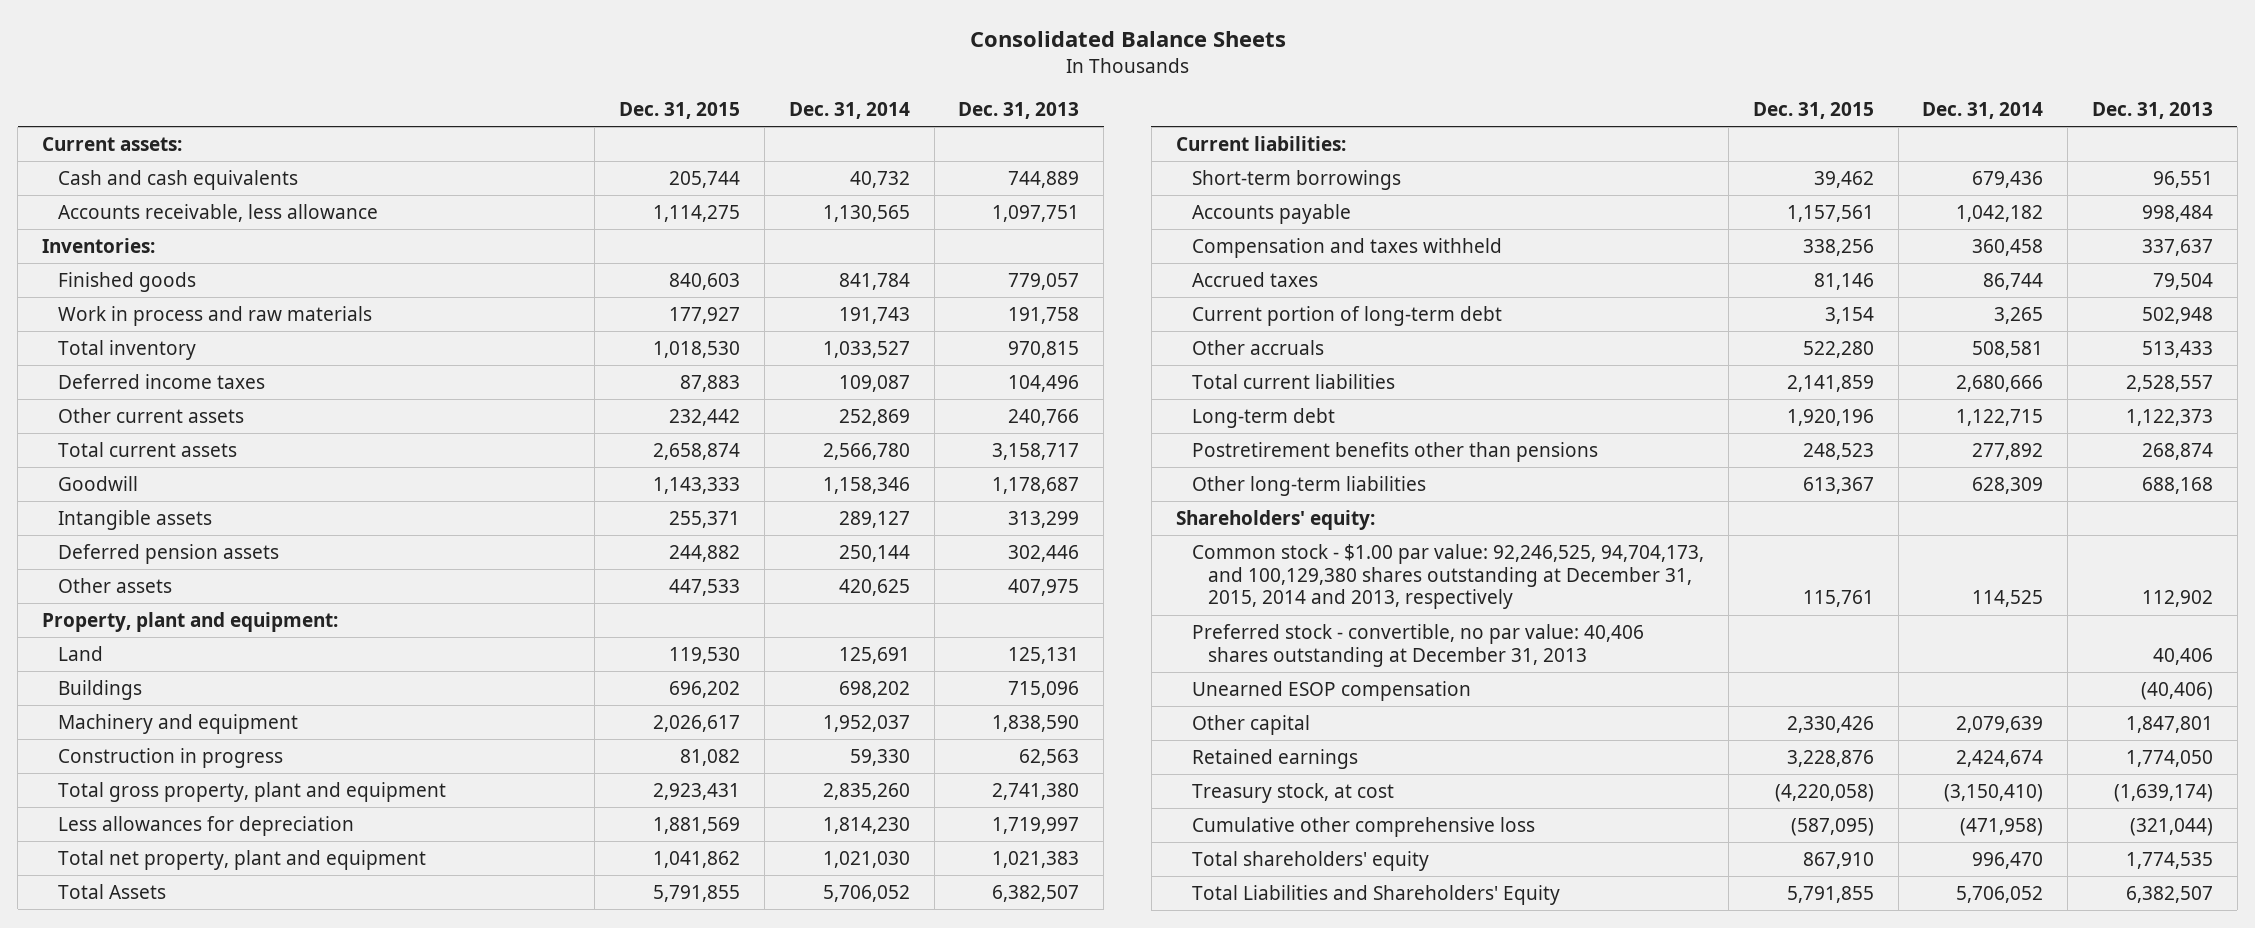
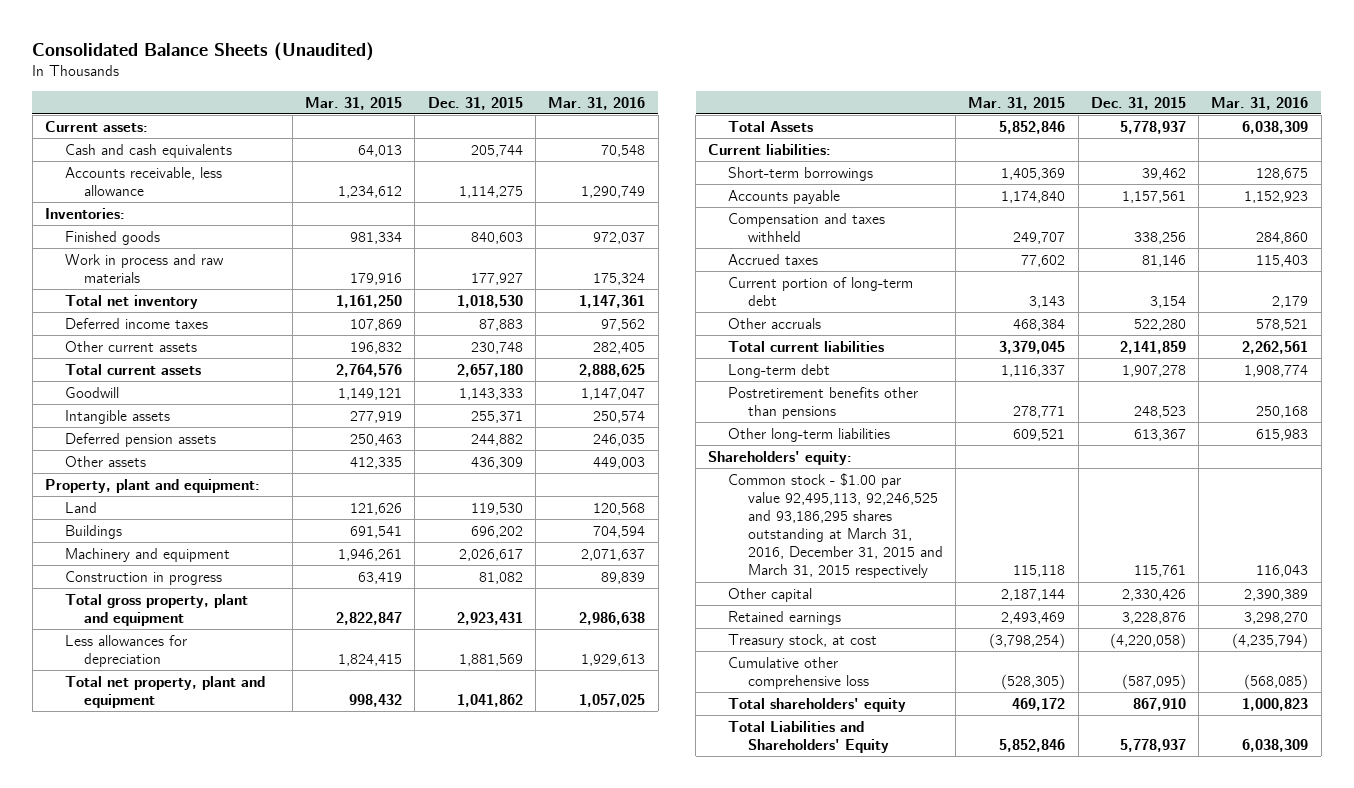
[969,31,1286,48] Consolidated Balance Sheets -> [32,41,375,61] Consolidated Balance Sheets (Unaudited)
[788,102,910,120] Dec. 31, 2014 -> none
[958,102,1080,120] Dec. 31, 2013 -> none
none -> [305,96,403,110] Mar. 31, 2015
none -> [548,96,646,110] Mar. 31, 2016
[58,339,197,360] Total inventory -> [64,294,198,309] Total net inventory
[669,408,741,426] 232,442 -> [470,341,523,354] 230,748
[653,442,741,460] 2,658,874 -> [456,363,523,377] 2,657,180
[669,578,741,596] 447,533 -> [470,456,523,469] 436,309
[653,884,741,902] 5,791,855 -> [1119,120,1186,134] 5,778,937
[1786,408,1874,426] 1,920,196 -> [1121,364,1186,377] 1,907,278
[1192,623,1645,667] Preferred stock - convertible, no par value: 40,406 shares outstanding at December 31, 2013 -> none
[1192,680,1472,701] Unearned ESOP compensation -> none
[1192,543,1705,610] Common stock - $1.00 par value: 92,246,525, 94,704,173, and 100,129,380 shares outstanding at December 31, 2015, 2014 and 2013, respectively -> [728,472,943,579] Common stock - $1.00 par value 92,495,113, 92,246,525 and 93,186,295 shares outstanding at March 31, 2016, December 31, 2015 and March 31, 2015 respectively
[1786,885,1874,903] 5,791,855 -> [1119,738,1186,752] 5,778,937

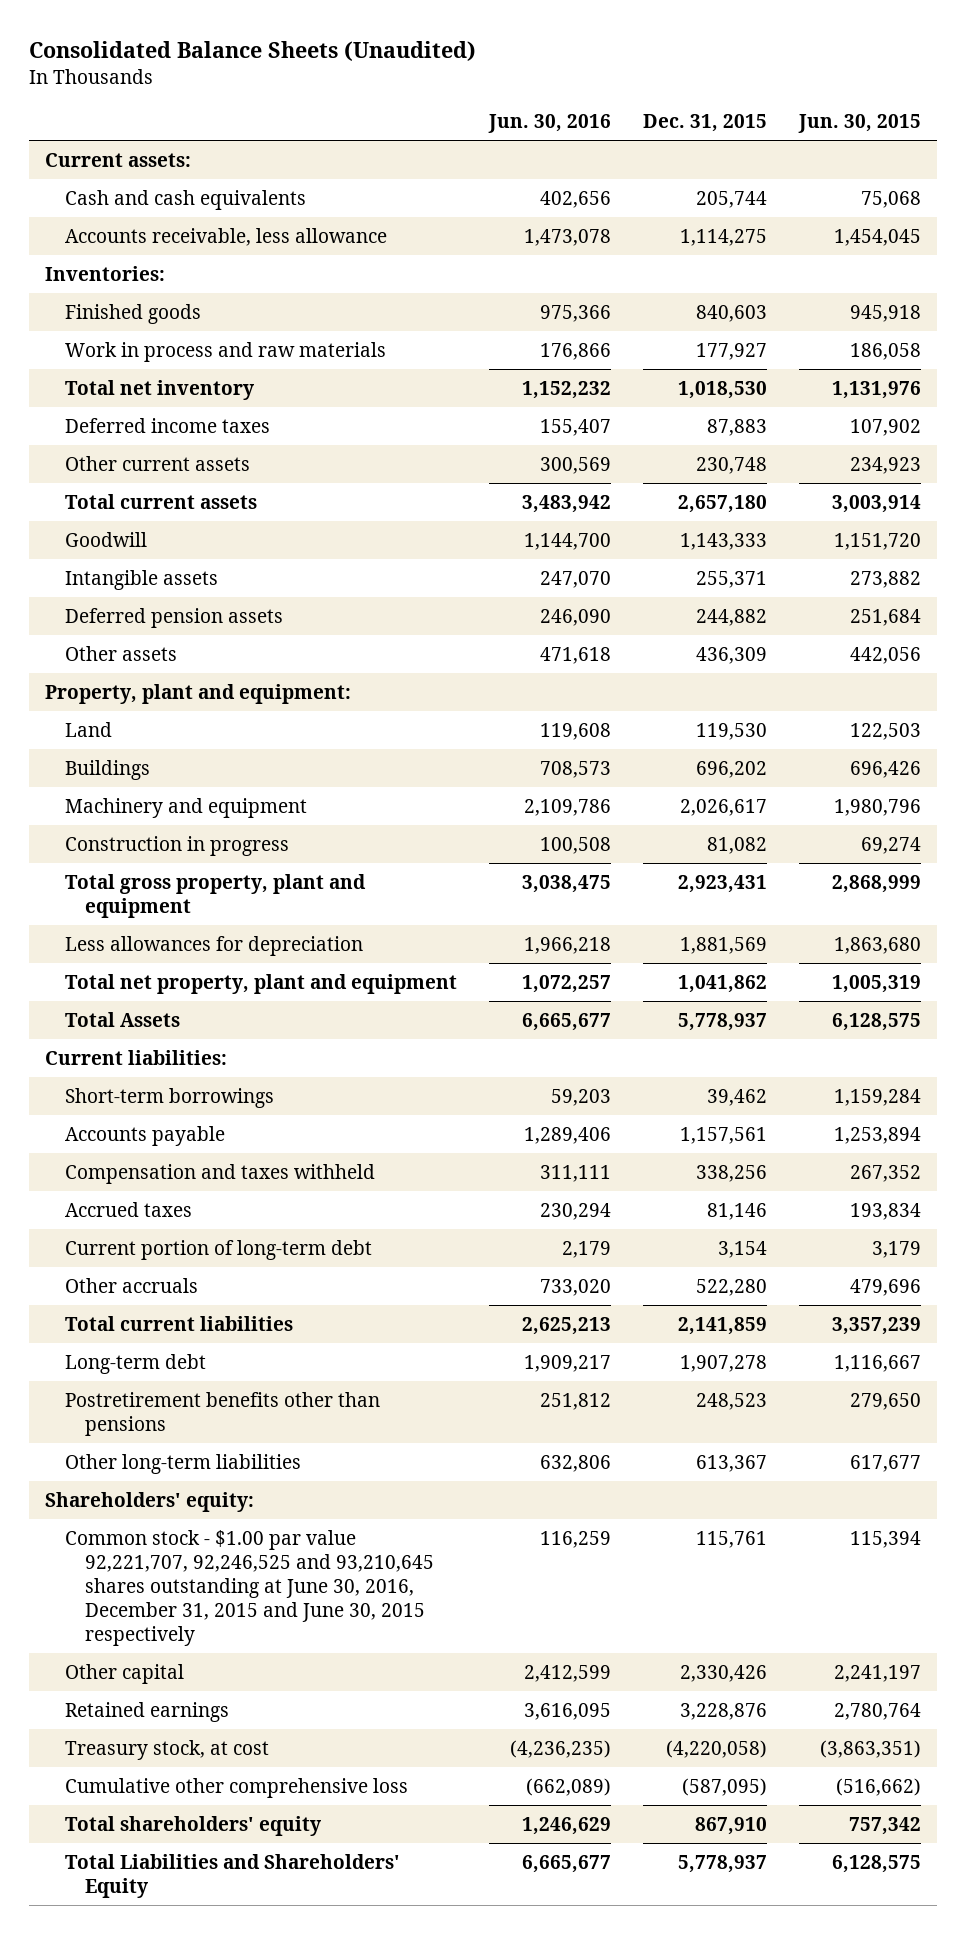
[305,96,403,110] Mar. 31, 2015 -> none
[548,96,646,110] Mar. 31, 2016 -> none
none -> [488,114,612,134] Jun. 30, 2016
none -> [798,114,922,134] Jun. 30, 2015
[728,472,943,579] Common stock - $1.00 par value 92,495,113, 92,246,525 and 93,186,295 shares outstanding at March 31, 2016, December 31, 2015 and March 31, 2015 respectively -> [65,1529,435,1646] Common stock - $1.00 par value 92,221,707, 92,246,525 and 93,210,645 shares outstanding at June 30, 2016, December 31, 2015 and June 30, 2015 respectively

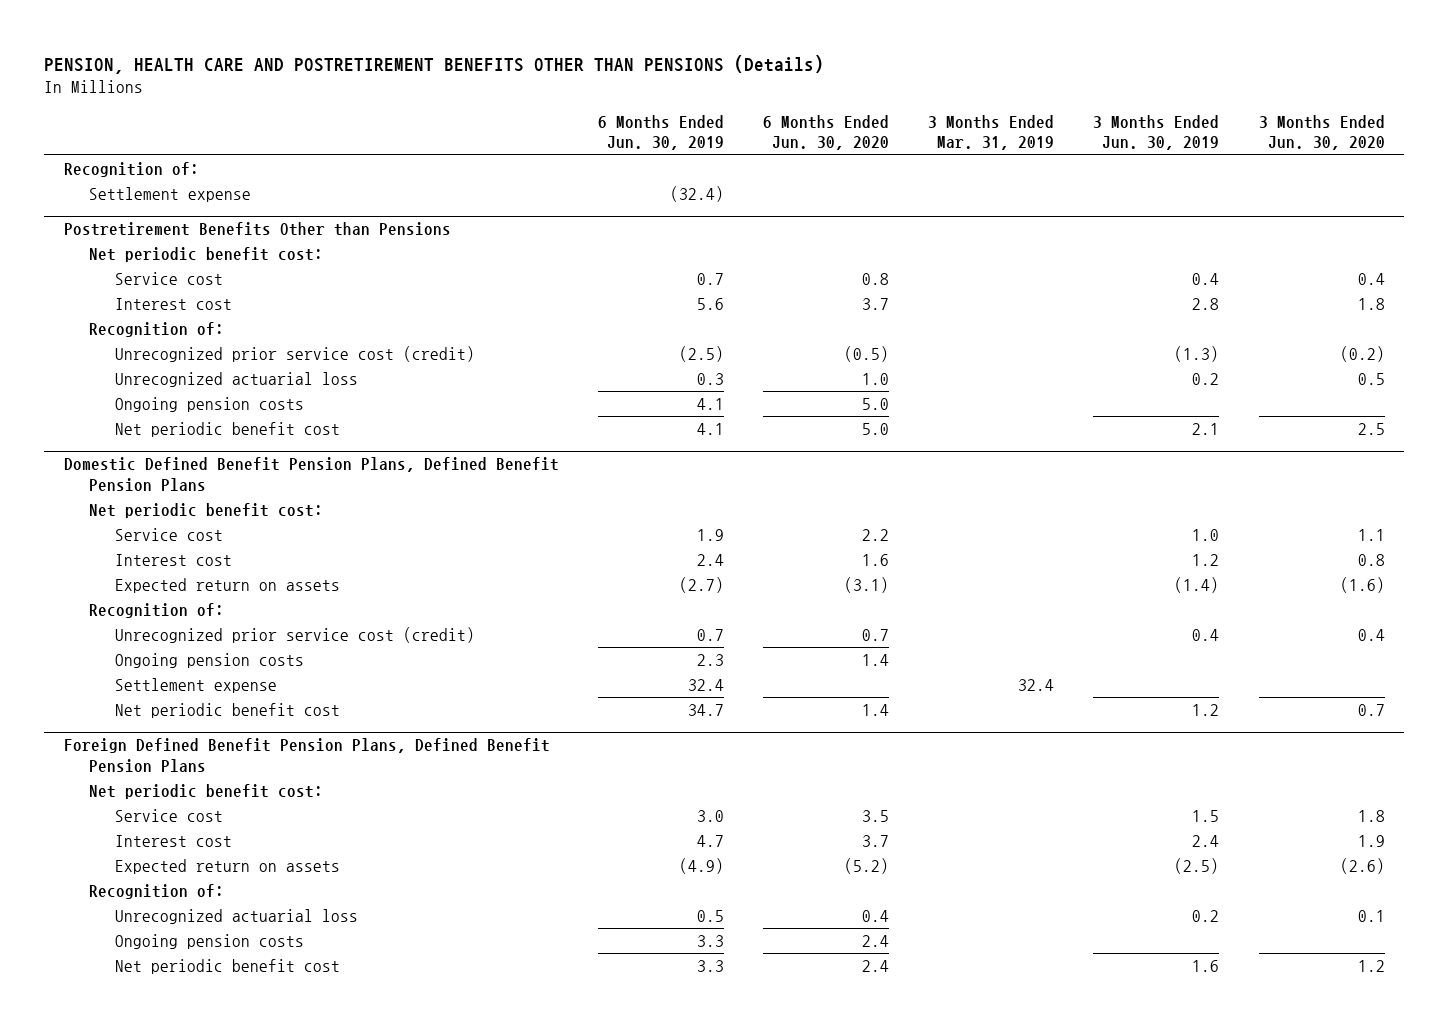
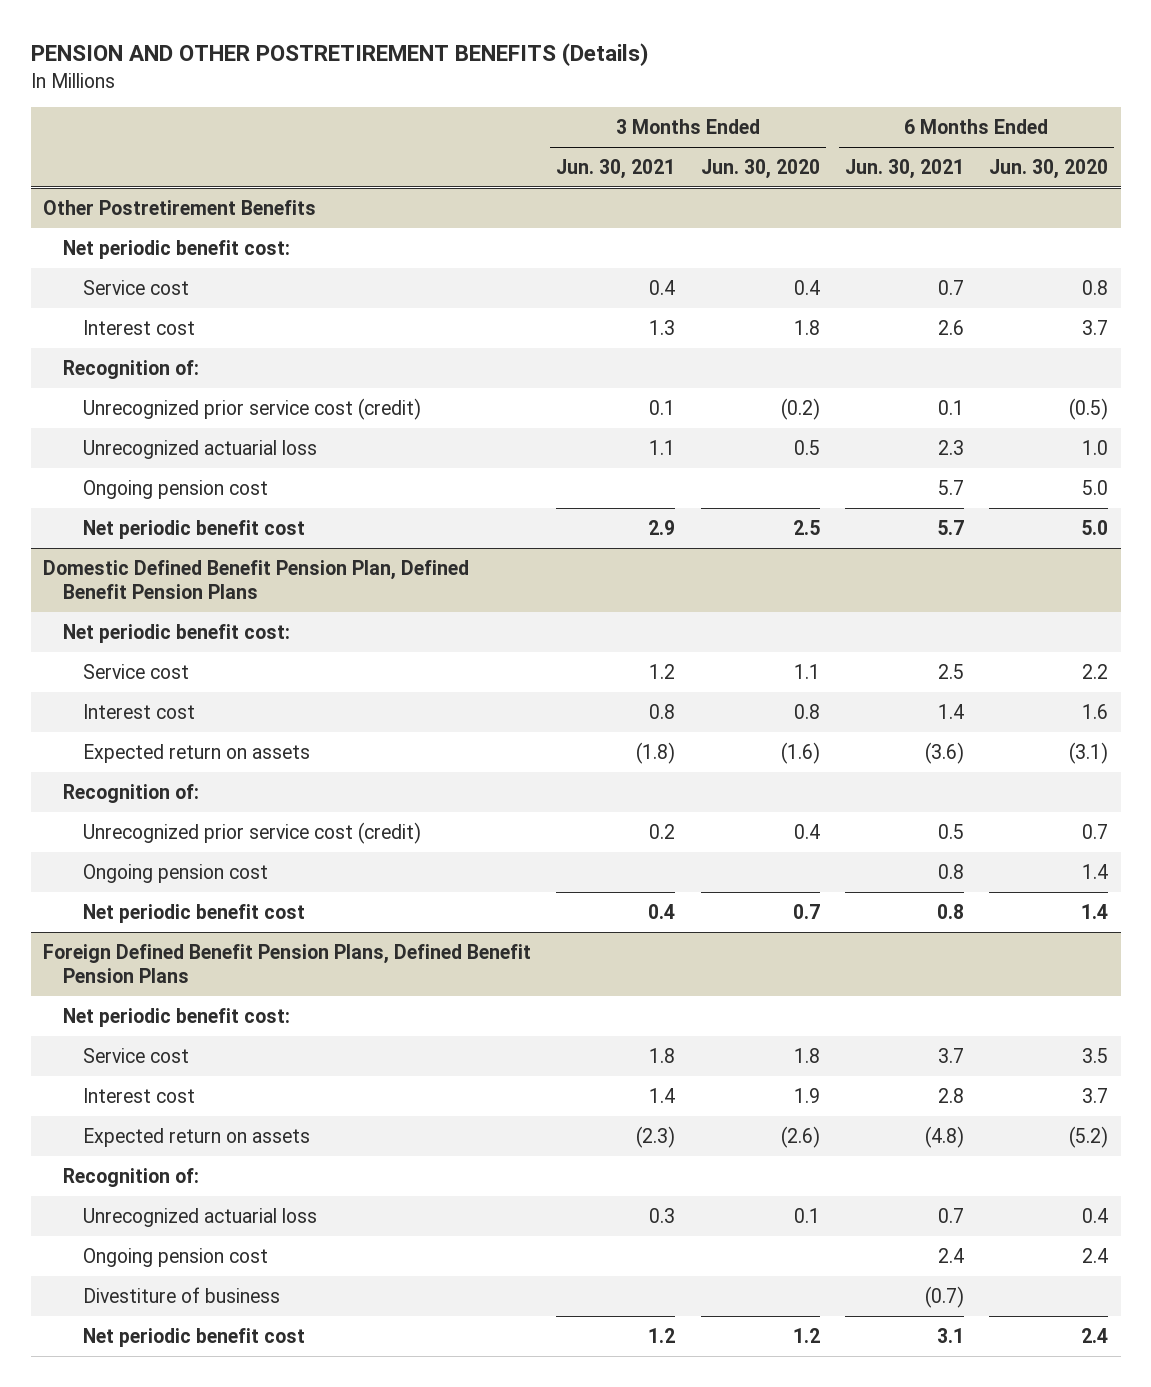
[44,54,825,74] PENSION, HEALTH CARE AND POSTRETIREMENT BENEFITS OTHER THAN PENSIONS (Details) -> [30,43,648,67] PENSION AND OTHER POSTRETIREMENT BENEFITS (Details)
[597,114,724,151] 6 Months Ended Jun. 30, 2019 -> none
[928,114,1055,151] 3 Months Ended Mar. 31, 2019 -> none
[1093,114,1220,151] 3 Months Ended Jun. 30, 2019 -> none
none -> [556,158,676,179] Jun. 30, 2021
none -> [844,158,964,179] Jun. 30, 2021
[63,161,199,177] Recognition of: -> none
[89,186,252,202] Settlement expense -> none
[63,222,451,237] Postretirement Benefits Other than Pensions -> [43,199,317,215] Other Postretirement Benefits
[115,396,305,412] Ongoing pension costs -> [82,479,268,499] Ongoing pension cost
[63,457,559,491] Domestic Defined Benefit Pension Plans, Defined Benefit Pension Plans -> [43,559,470,599] Domestic Defined Benefit Pension Plan, Defined Benefit Pension Plans
[115,677,278,693] Settlement expense -> none
[115,652,305,668] Ongoing pension costs -> [82,863,268,883] Ongoing pension cost
[115,933,305,949] Ongoing pension costs -> [82,1247,268,1267] Ongoing pension cost
none -> [82,1286,280,1303] Divestiture of business

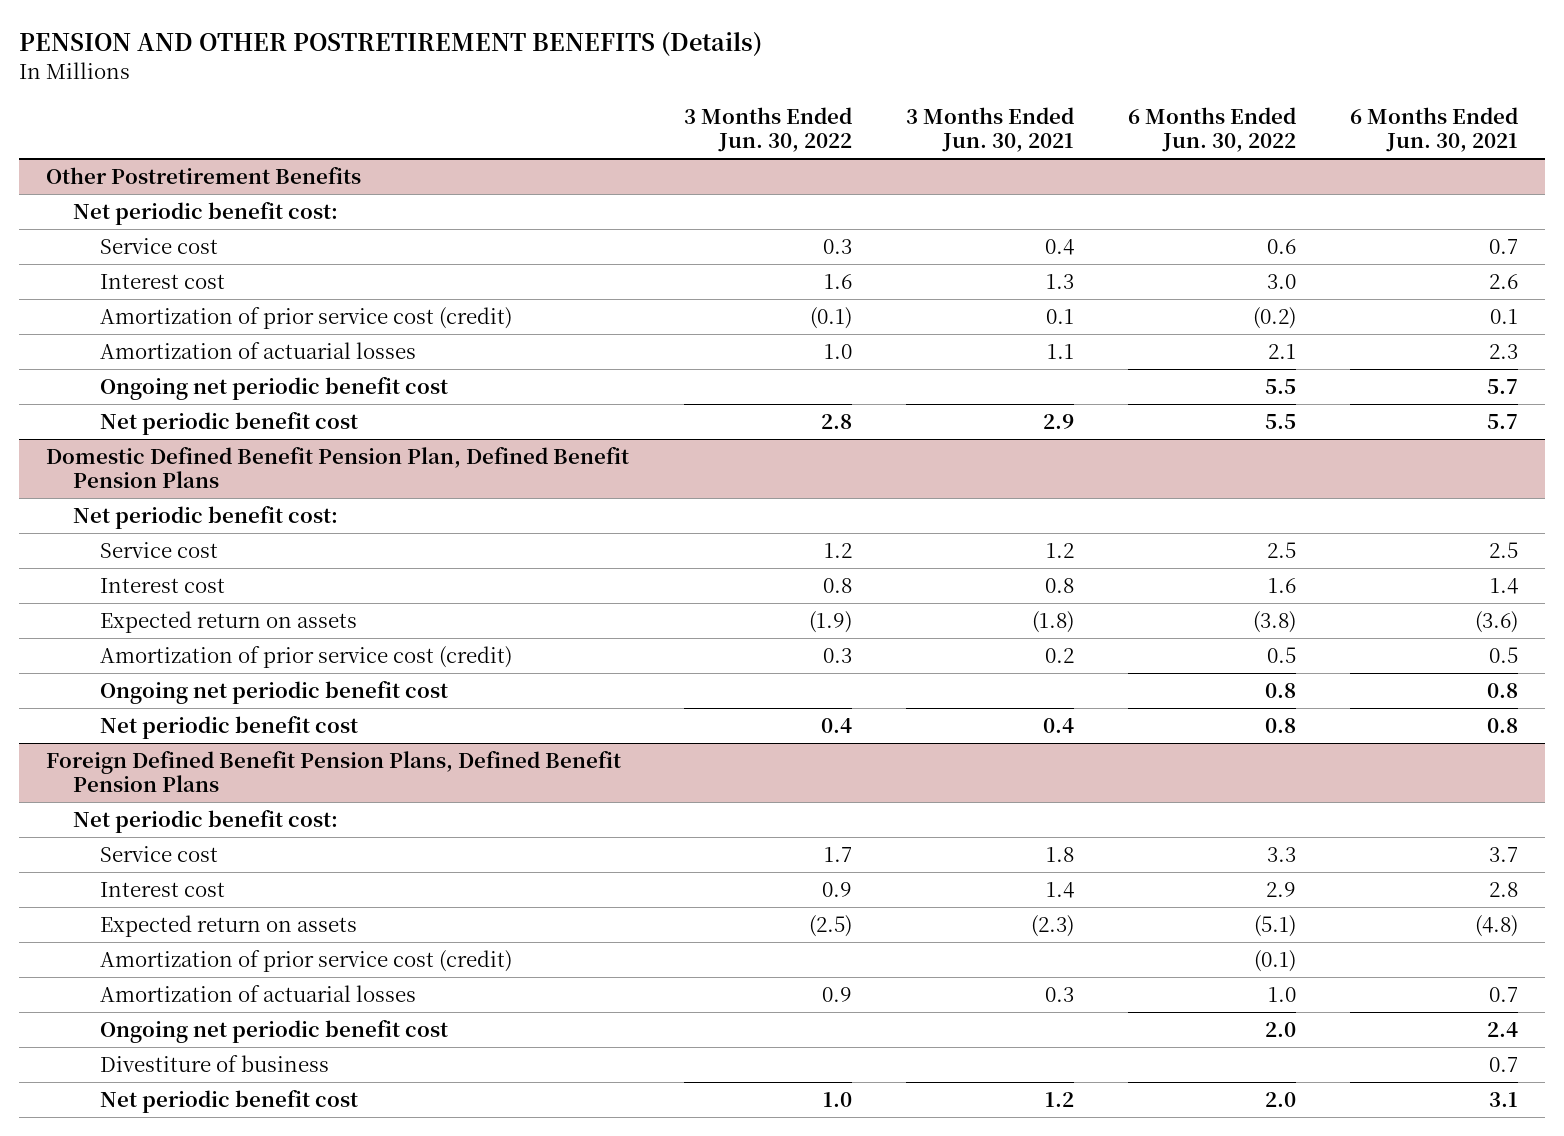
[700,158,820,179] Jun. 30, 2020 -> none
[989,158,1109,179] Jun. 30, 2020 -> none
none -> [683,107,852,153] 3 Months Ended Jun. 30, 2022
none -> [1127,107,1296,153] 6 Months Ended Jun. 30, 2022
[62,359,199,379] Recognition of: -> none
[82,397,421,420] Unrecognized prior service cost (credit) -> [99,306,512,329] Amortization of prior service cost (credit)
[82,439,317,459] Unrecognized actuarial loss -> [99,341,416,359] Amortization of actuarial losses
[82,479,268,499] Ongoing pension cost -> [99,376,448,400] Ongoing net periodic benefit cost
[62,783,199,803] Recognition of: -> none
[82,821,421,844] Unrecognized prior service cost (credit) -> [99,645,512,668] Amortization of prior service cost (credit)
[82,863,268,883] Ongoing pension cost -> [99,680,448,704] Ongoing net periodic benefit cost
[62,1167,199,1187] Recognition of: -> none
none -> [99,949,512,972] Amortization of prior service cost (credit)
[82,1207,317,1227] Unrecognized actuarial loss -> [99,984,416,1002] Amortization of actuarial losses
[82,1247,268,1267] Ongoing pension cost -> [99,1019,448,1043] Ongoing net periodic benefit cost
[924,1285,964,1308] (0.7) -> [1489,1056,1519,1072] 0.7

